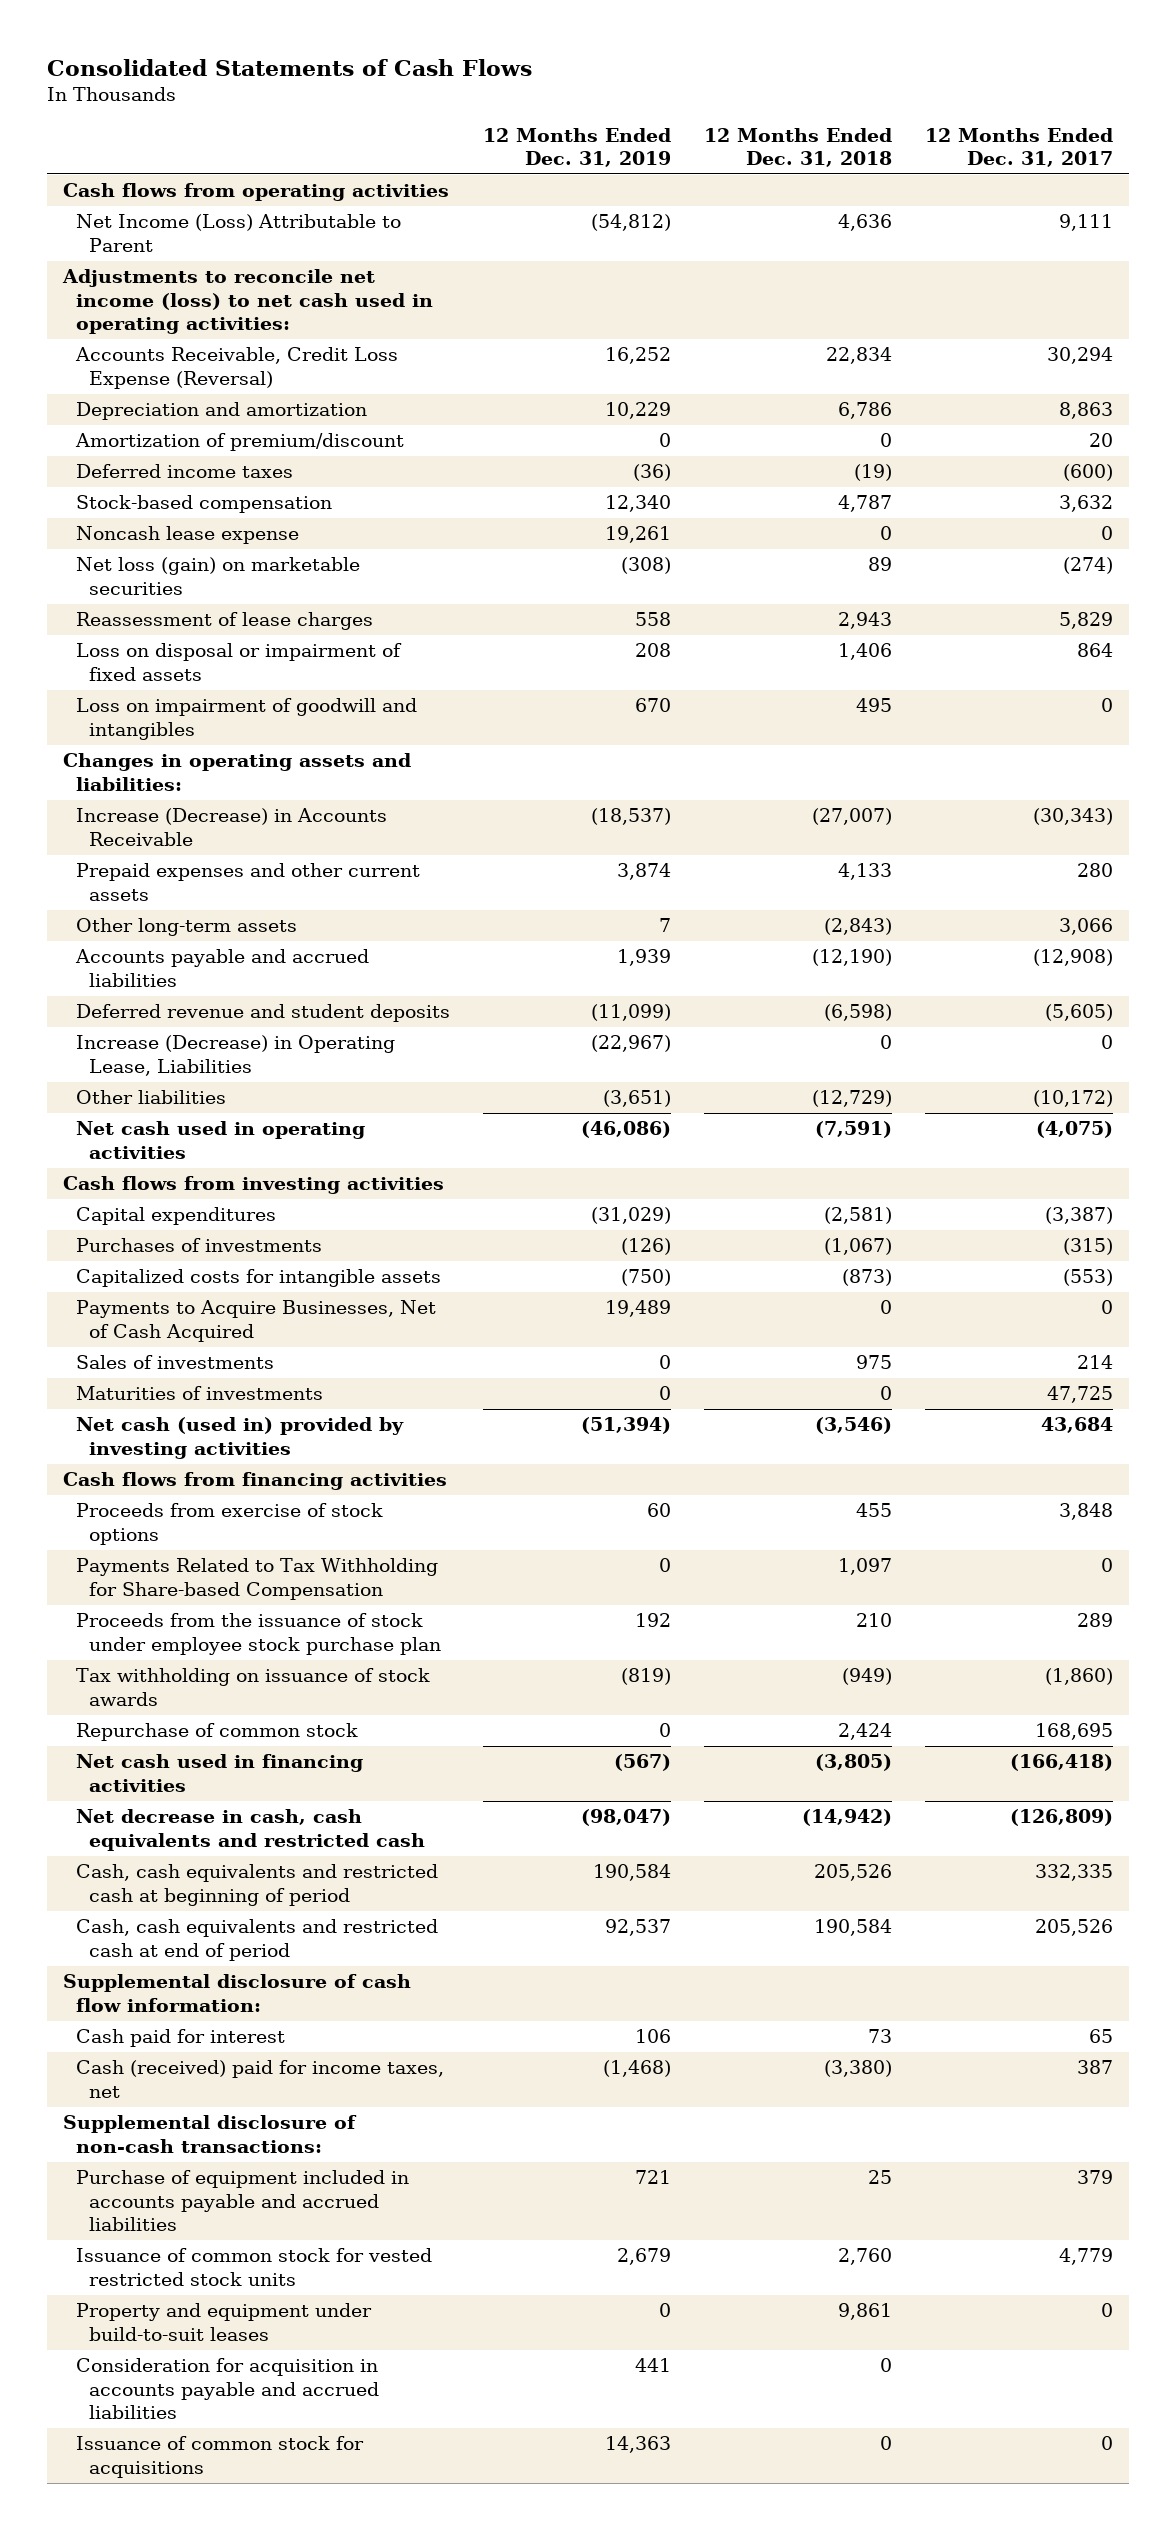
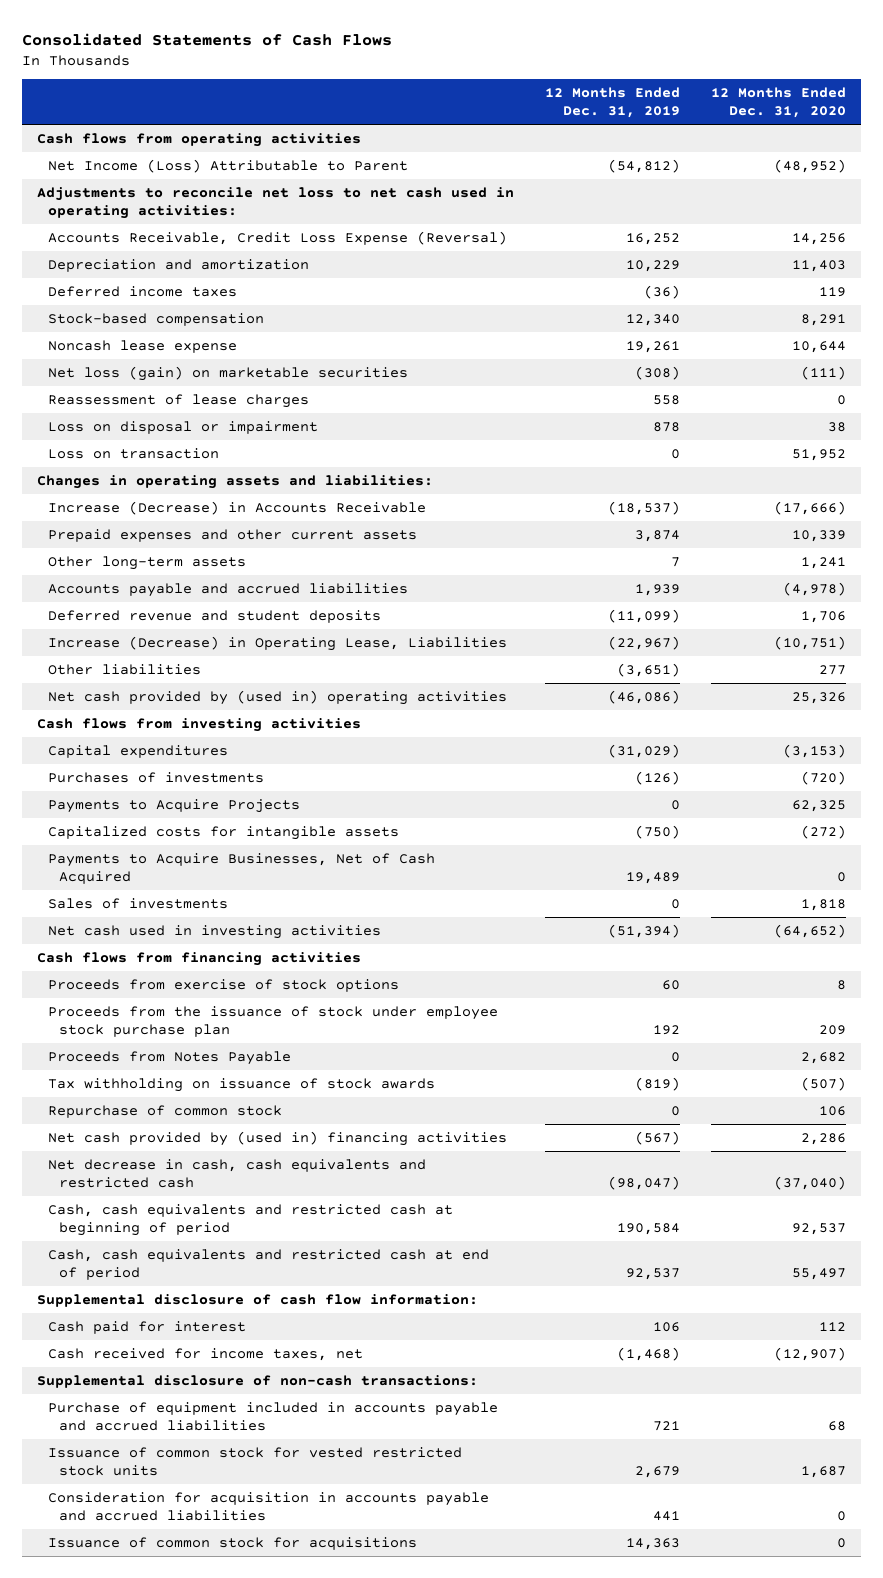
[704,127,893,168] 12 Months Ended Dec. 31, 2018 -> none
[924,127,1113,168] 12 Months Ended Dec. 31, 2017 -> none
none -> [710,87,846,119] 12 Months Ended Dec. 31, 2020
[62,269,434,334] Adjustments to reconcile net income (loss) to net cash used in operating activities: -> [37,186,515,219] Adjustments to reconcile net loss to net cash used in operating activities:
[75,433,405,452] Amortization of premium/discount -> none
[76,643,403,681] Loss on disposal or impairment of fixed assets -> [48,420,319,434] Loss on disposal or impairment
[635,643,672,658] 208 -> [652,421,680,432] 878
[76,698,418,740] Loss on impairment of goodwill and intangibles -> [48,447,220,459] Loss on transaction
[635,698,672,713] 670 -> [670,448,680,459] 0
[76,1121,366,1159] Net cash used in operating activities -> [48,689,508,705] Net cash provided by (used in) operating activities
none -> [48,798,301,813] Payments to Acquire Projects
[76,1386,324,1401] Maturities of investments -> none
[76,1417,405,1459] Net cash (used in) provided by investing activities -> [48,924,382,939] Net cash used in investing activities
[76,1558,439,1600] Payments Related to Tax Withholding for Share-based Compensation -> none
none -> [48,1050,292,1065] Proceeds from Notes Payable
[76,1754,364,1792] Net cash used in financing activities -> [48,1130,508,1146] Net cash provided by (used in) financing activities
[76,2060,445,2098] Cash (received) paid for income taxes, net -> [48,1347,364,1361] Cash received for income taxes, net
[76,2303,373,2341] Property and equipment under build-to-suit leases -> none

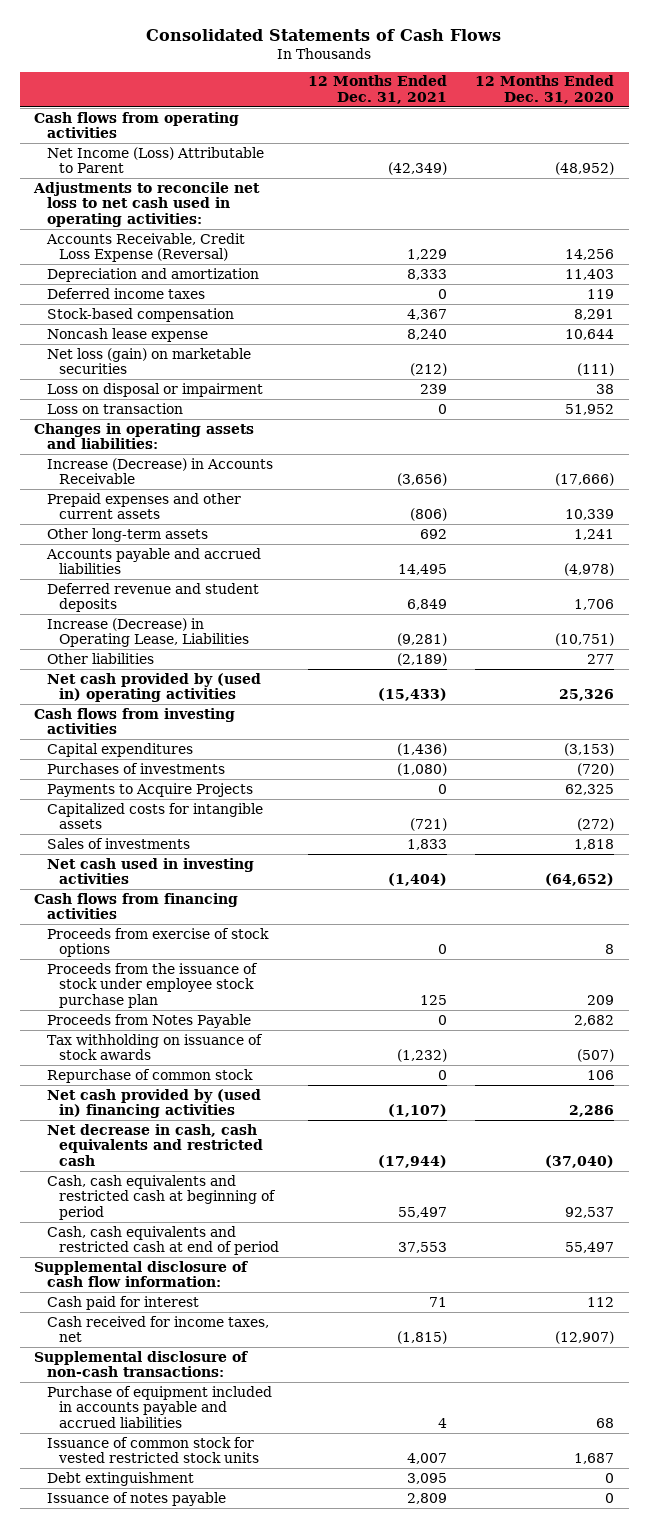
[544,87,680,119] 12 Months Ended Dec. 31, 2019 -> none
none -> [307,75,447,104] 12 Months Ended Dec. 31, 2021
[48,393,310,408] Reassessment of lease charges -> none
[48,852,436,884] Payments to Acquire Businesses, Net of Cash Acquired -> none
[48,1491,490,1521] Consideration for acquisition in accounts payable and accrued liabilities -> none
[48,1536,418,1550] Issuance of common stock for acquisitions -> none
none -> [46,1471,194,1486] Debt extinguishment
none -> [46,1491,226,1506] Issuance of notes payable

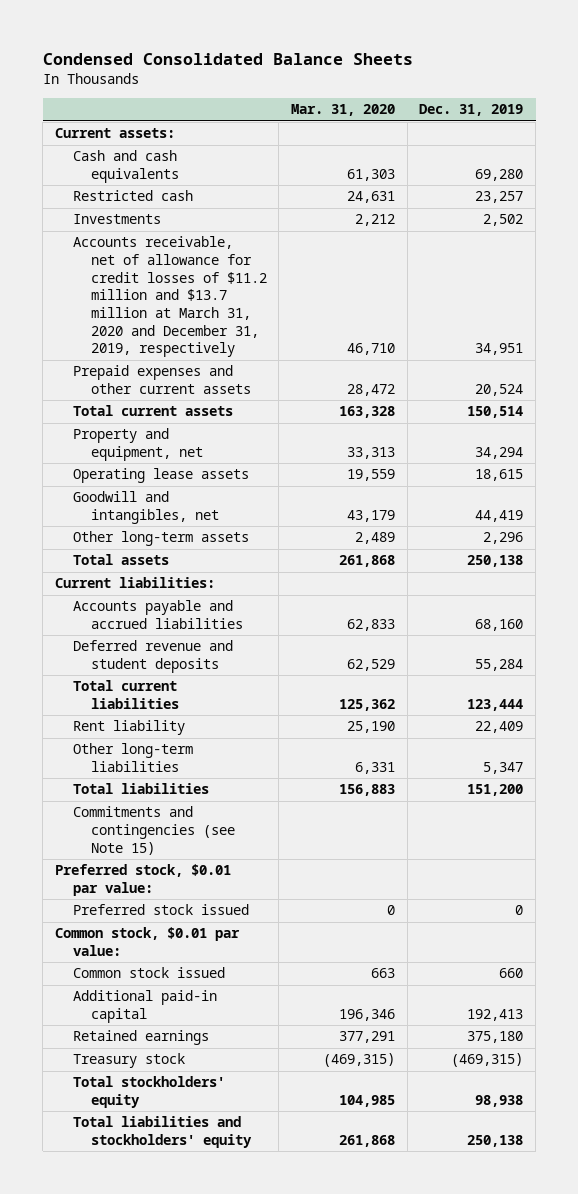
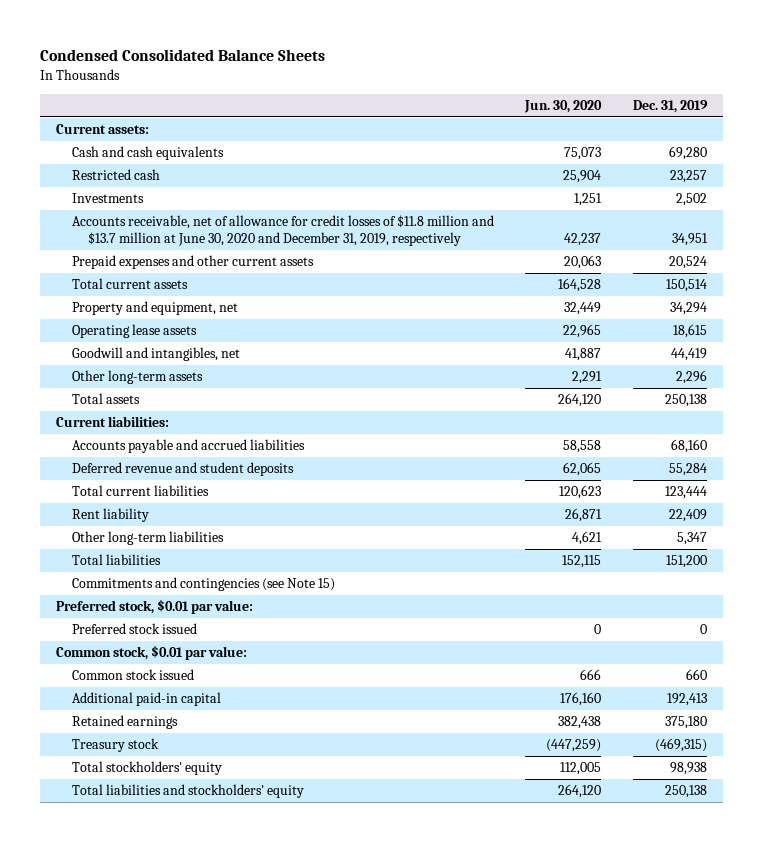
[291,104,396,117] Mar. 31, 2020 -> none
none -> [524,100,603,114] Jun. 30, 2020
[72,236,267,358] Accounts receivable, net of allowance for credit losses of $11.2 million and $13.7 million at March 31, 2020 and December 31, 2019, respectively -> [71,215,494,247] Accounts receivable, net of allowance for credit losses of $11.8 million and $13.7 million at June 30, 2020 and December 31, 2019, respectively

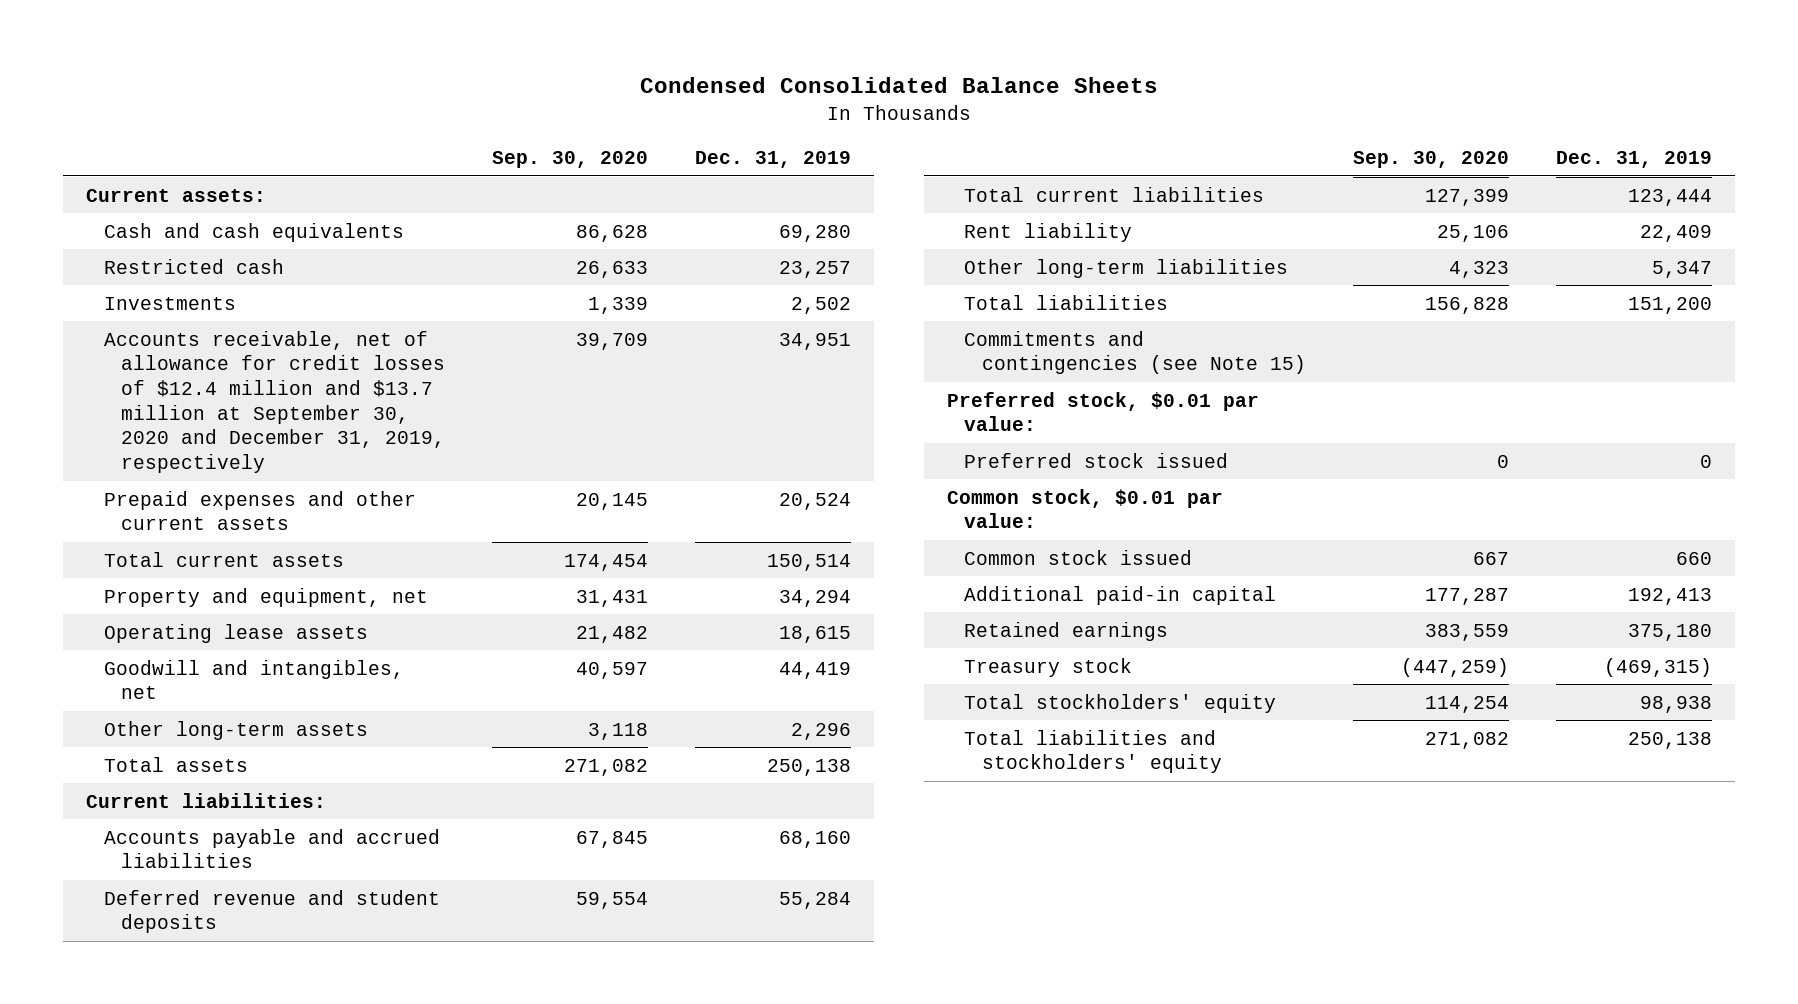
[524,100,603,114] Jun. 30, 2020 -> none
none -> [491,151,648,169] Sep. 30, 2020
[71,215,494,247] Accounts receivable, net of allowance for credit losses of $11.8 million and $13.7 million at June 30, 2020 and December 31, 2019, respectively -> [103,330,446,473] Accounts receivable, net of allowance for credit losses of $12.4 million and $13.7 million at September 30, 2020 and December 31, 2019, respectively

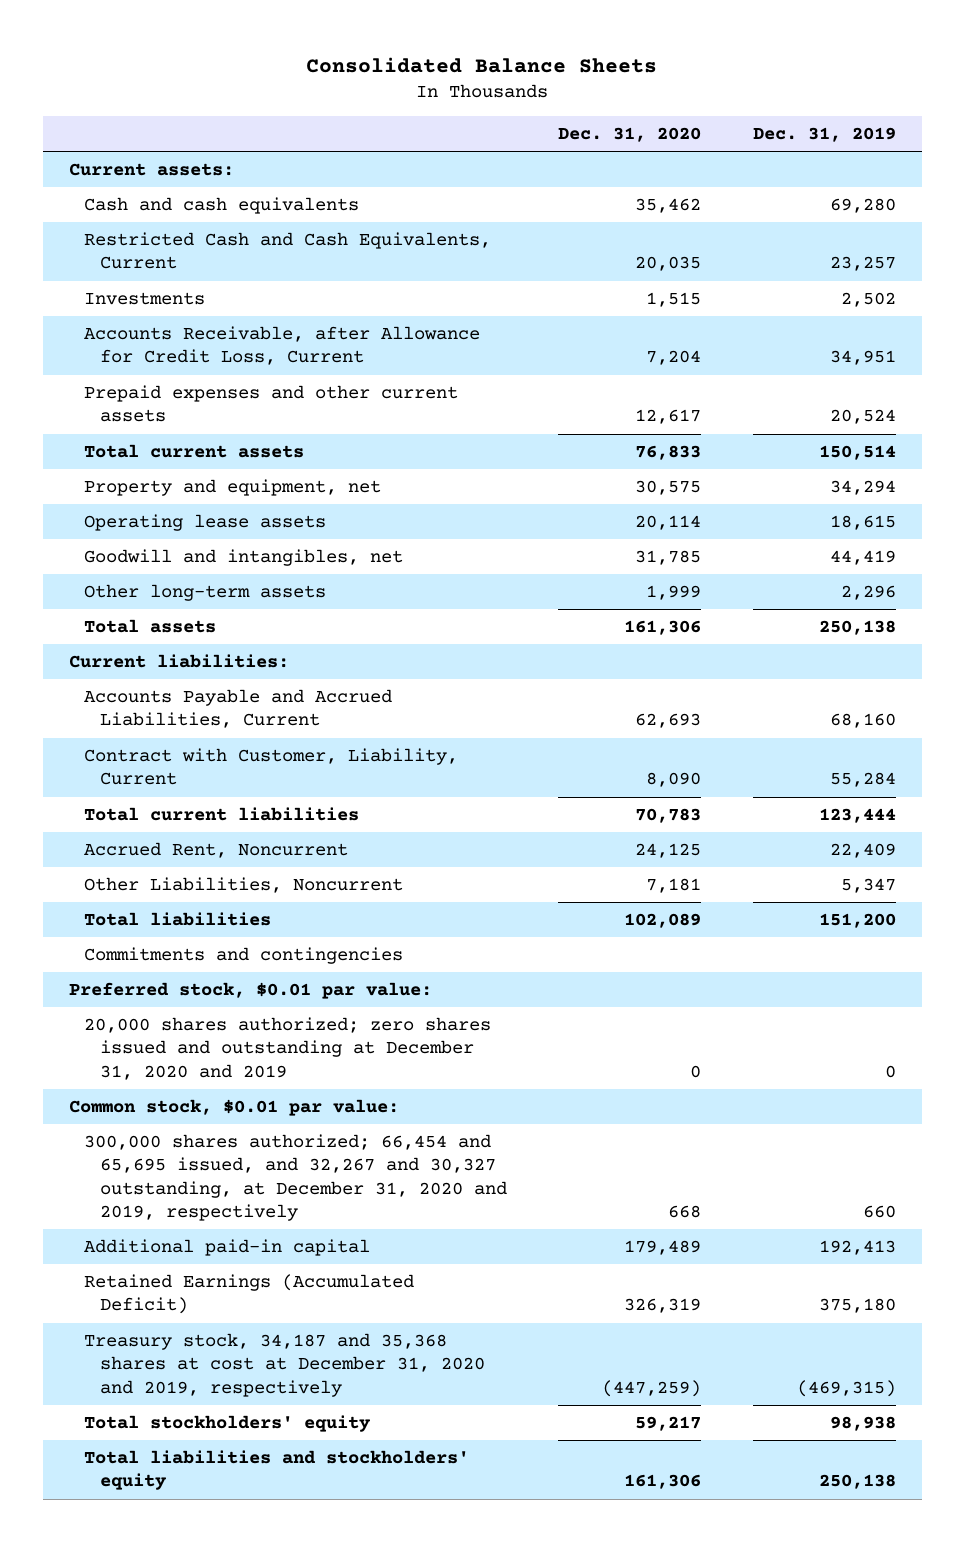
[639,77,1158,94] Condensed Consolidated Balance Sheets -> [306,56,658,73] Consolidated Balance Sheets
[491,151,648,169] Sep. 30, 2020 -> none
none -> [558,127,702,143] Dec. 31, 2020
[103,258,284,274] Restricted cash -> [84,232,492,270] Restricted Cash and Cash Equivalents, Current
[103,330,446,473] Accounts receivable, net of allowance for credit losses of $12.4 million and $13.7 million at September 30, 2020 and December 31, 2019, respectively -> [84,326,481,366] Accounts Receivable, after Allowance for Credit Loss, Current
[103,828,440,869] Accounts payable and accrued liabilities -> [84,689,393,729] Accounts Payable and Accrued Liabilities, Current
[103,889,440,934] Deferred revenue and student deposits -> [84,748,459,786] Contract with Customer, Liability, Current
[964,222,1133,242] Rent liability -> [84,842,349,859] Accrued Rent, Noncurrent
[964,258,1289,278] Other long-term liabilities -> [84,877,404,894] Other Liabilities, Noncurrent
[964,330,1306,375] Commitments and contingencies (see Note 15) -> [84,947,404,965] Commitments and contingencies
[964,452,1229,468] Preferred stock issued -> [84,1017,492,1080] 20,000 shares authorized; zero shares issued and outstanding at December 31, 2020 and 2019
[964,549,1193,565] Common stock issued -> [84,1134,507,1222] 300,000 shares authorized; 66,454 and 65,695 issued, and 32,267 and 30,327 outstanding, at December 31, 2020 and 2019, respectively
[964,621,1169,641] Retained earnings -> [84,1274,415,1315] Retained Earnings (Accumulated Deficit)
[964,657,1133,677] Treasury stock -> [84,1333,485,1397] Treasury stock, 34,187 and 35,368 shares at cost at December 31, 2020 and 2019, respectively

